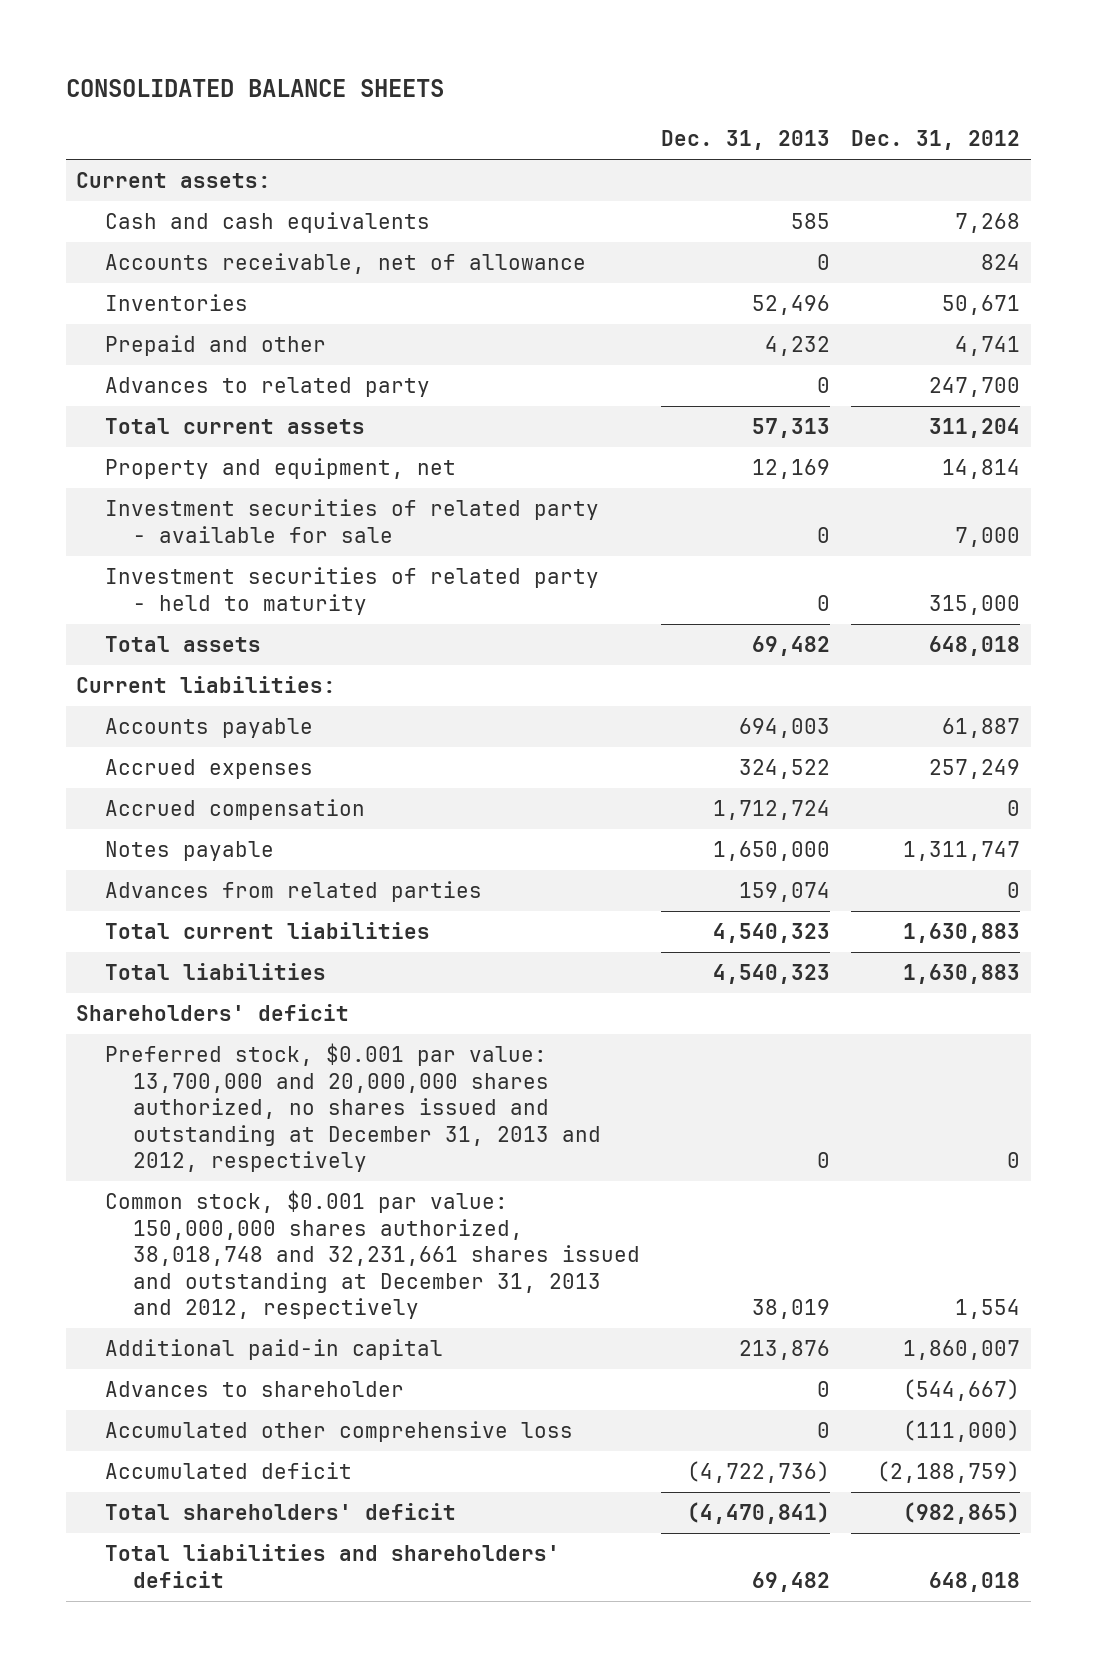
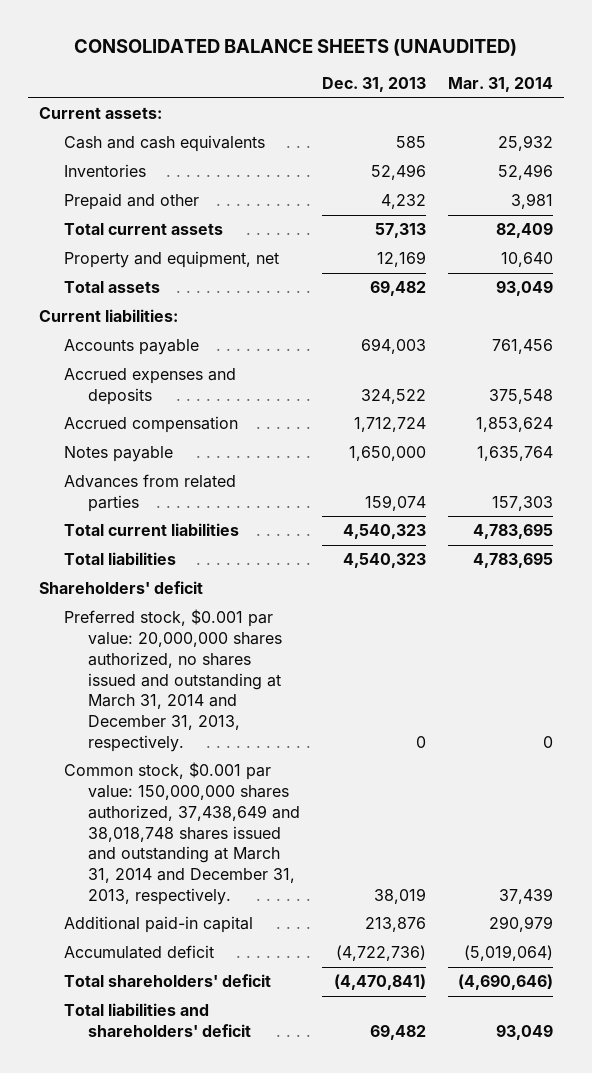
[65,79,444,98] CONSOLIDATED BALANCE SHEETS -> [74,39,518,57] CONSOLIDATED BALANCE SHEETS (UNAUDITED)
[851,130,1021,151] Dec. 31, 2012 -> none
none -> [448,77,554,93] Mar. 31, 2014
[104,253,586,275] Accounts receivable, net of allowance -> none
[104,377,430,398] Advances to related party -> none
[104,499,599,543] Investment securities of related party - available for sale -> none
[104,567,599,615] Investment securities of related party - held to maturity -> none
[104,759,313,780] Accrued expenses -> [63,368,236,405] Accrued expenses and deposits
[104,1043,601,1173] Preferred stock, $0.001 par value: 13,700,000 and 20,000,000 shares authorized, no shares issued and outstanding at December 31, 2013 and 2012, respectively -> [63,609,283,752] Preferred stock, $0.001 par value: 20,000,000 shares authorized, no shares issued and outstanding at March 31, 2014 and December 31, 2013, respectively.
[104,1190,640,1320] Common stock, $0.001 par value: 150,000,000 shares authorized, 38,018,748 and 32,231,661 shares issued and outstanding at December 31, 2013 and 2012, respectively -> [63,762,301,905] Common stock, $0.001 par value: 150,000,000 shares authorized, 37,438,649 and 38,018,748 shares issued and outstanding at March 31, 2014 and December 31, 2013, respectively.
[104,1381,404,1398] Advances to shareholder -> none
[104,1421,573,1443] Accumulated other comprehensive loss -> none

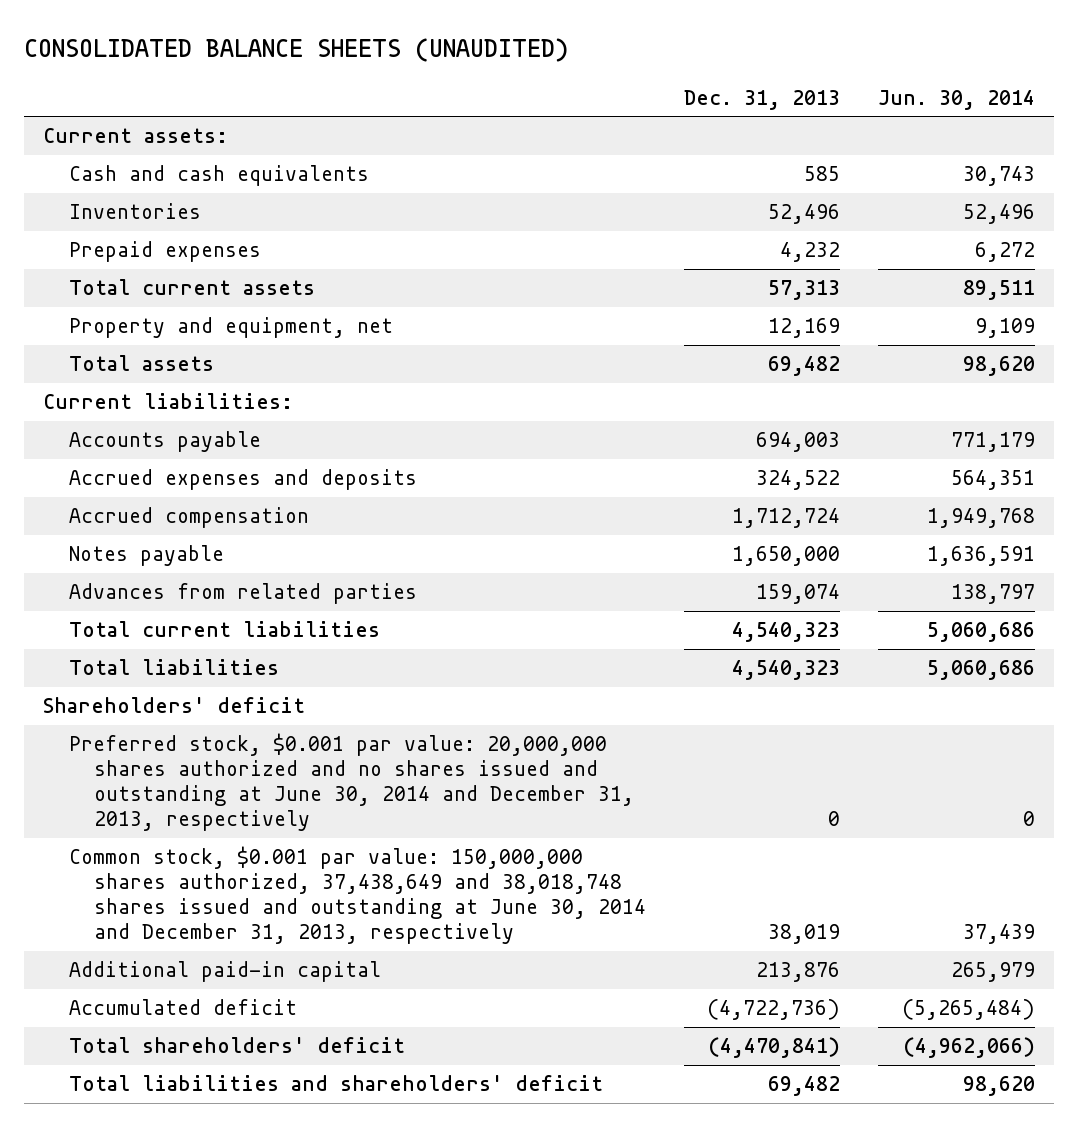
[448,77,554,93] Mar. 31, 2014 -> none
none -> [878,89,1036,110] Jun. 30, 2014
[63,193,199,211] Prepaid and other -> [68,241,261,263] Prepaid expenses
[63,609,283,752] Preferred stock, $0.001 par value: 20,000,000 shares authorized, no shares issued and outstanding at March 31, 2014 and December 31, 2013, respectively. -> [68,733,635,832] Preferred stock, $0.001 par value: 20,000,000 shares authorized and no shares issued and outstanding at June 30, 2014 and December 31, 2013, respectively
[63,762,301,905] Common stock, $0.001 par value: 150,000,000 shares authorized, 37,438,649 and 38,018,748 shares issued and outstanding at March 31, 2014 and December 31, 2013, respectively. -> [68,846,647,945] Common stock, $0.001 par value: 150,000,000 shares authorized, 37,438,649 and 38,018,748 shares issued and outstanding at June 30, 2014 and December 31, 2013, respectively

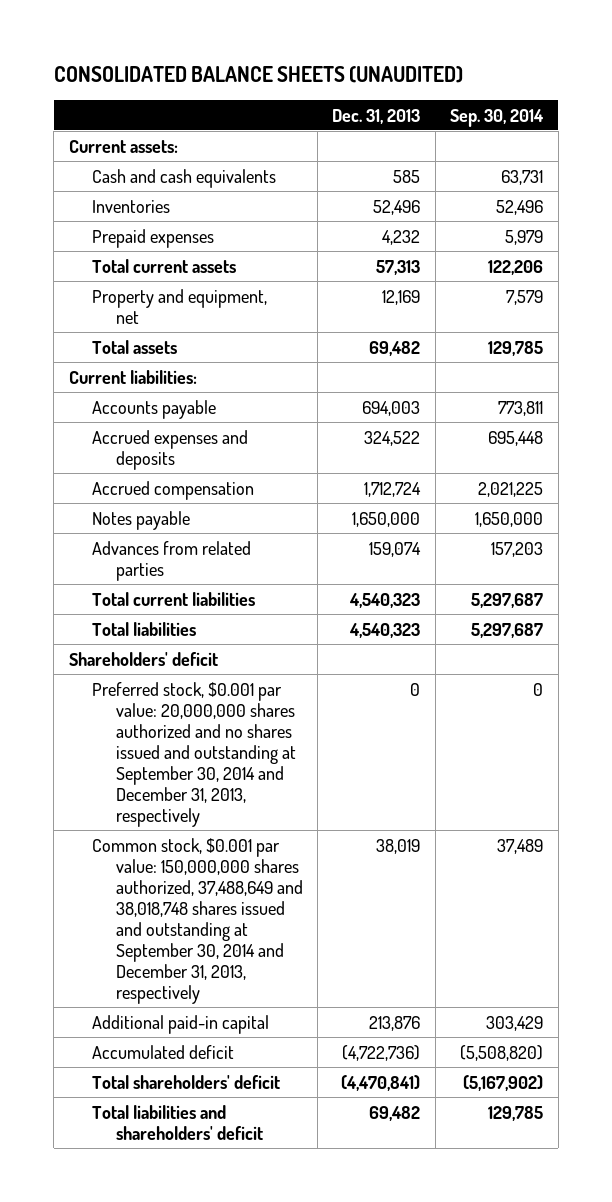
[878,89,1036,110] Jun. 30, 2014 -> none
none -> [450,108,545,127] Sep. 30, 2014
[68,733,635,832] Preferred stock, $0.001 par value: 20,000,000 shares authorized and no shares issued and outstanding at June 30, 2014 and December 31, 2013, respectively -> [92,681,296,827] Preferred stock, $0.001 par value: 20,000,000 shares authorized and no shares issued and outstanding at September 30, 2014 and December 31, 2013, respectively
[68,846,647,945] Common stock, $0.001 par value: 150,000,000 shares authorized, 37,438,649 and 38,018,748 shares issued and outstanding at June 30, 2014 and December 31, 2013, respectively -> [92,837,303,1004] Common stock, $0.001 par value: 150,000,000 shares authorized, 37,488,649 and 38,018,748 shares issued and outstanding at September 30, 2014 and December 31, 2013, respectively

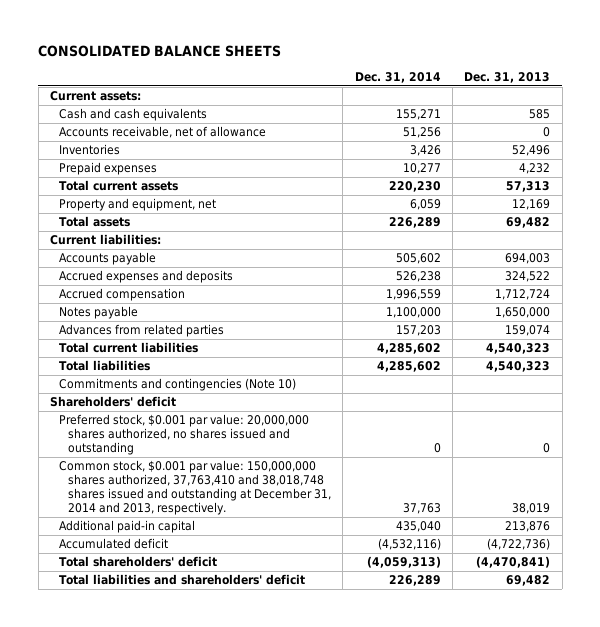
[53,65,463,83] CONSOLIDATED BALANCE SHEETS (UNAUDITED) -> [38,45,282,58] CONSOLIDATED BALANCE SHEETS
[450,108,545,127] Sep. 30, 2014 -> none
none -> [354,72,441,84] Dec. 31, 2014
none -> [58,126,266,139] Accounts receivable, net of allowance
none -> [58,378,296,392] Commitments and contingencies (Note 10)
[92,681,296,827] Preferred stock, $0.001 par value: 20,000,000 shares authorized and no shares issued and outstanding at September 30, 2014 and December 31, 2013, respectively -> [58,414,309,456] Preferred stock, $0.001 par value: 20,000,000 shares authorized, no shares issued and outstanding
[92,837,303,1004] Common stock, $0.001 par value: 150,000,000 shares authorized, 37,488,649 and 38,018,748 shares issued and outstanding at September 30, 2014 and December 31, 2013, respectively -> [58,460,331,515] Common stock, $0.001 par value: 150,000,000 shares authorized, 37,763,410 and 38,018,748 shares issued and outstanding at December 31, 2014 and 2013, respectively.

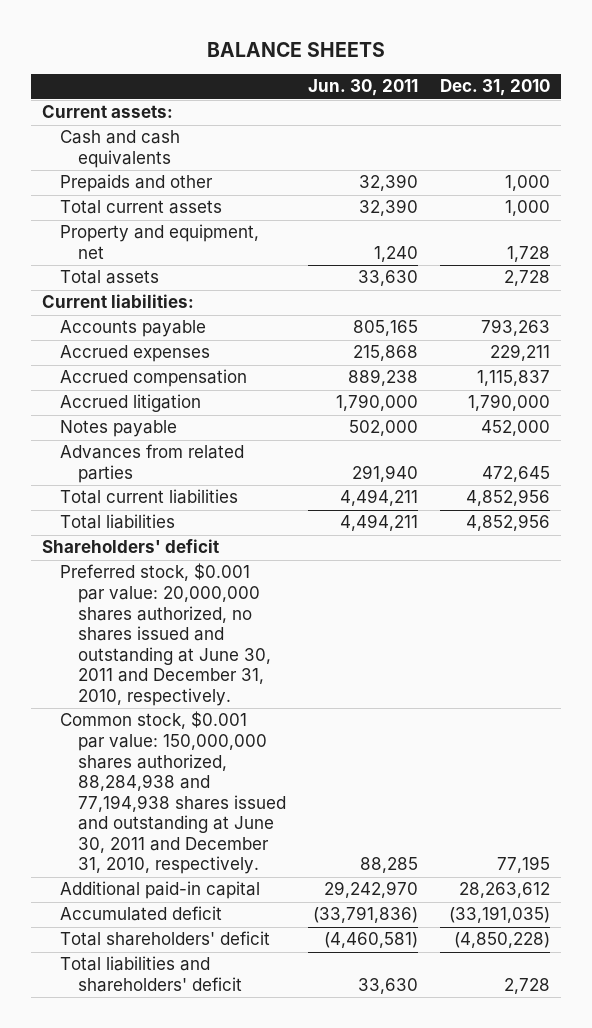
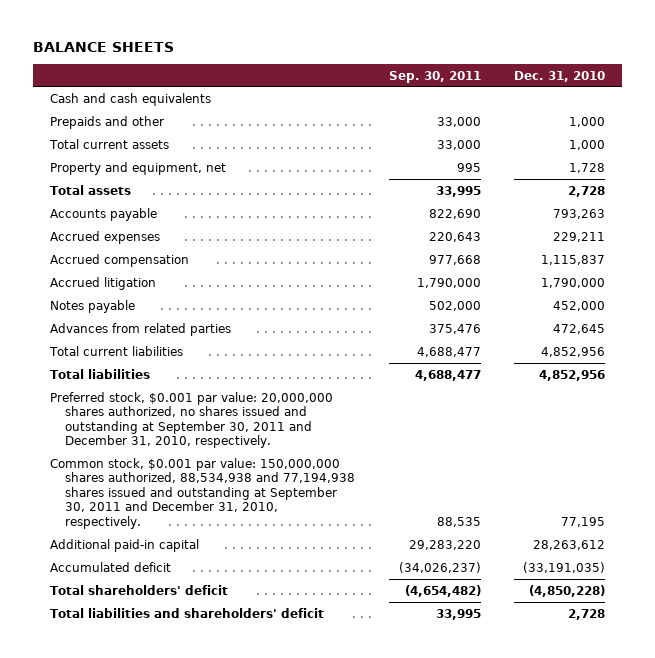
[308,79,419,97] Jun. 30, 2011 -> none
none -> [388,70,481,83] Sep. 30, 2011
[42,105,174,119] Current assets: -> none
[42,294,195,309] Current liabilities: -> none
[42,539,220,554] Shareholders' deficit -> none
[60,563,272,706] Preferred stock, $0.001 par value: 20,000,000 shares authorized, no shares issued and outstanding at June 30, 2011 and December 31, 2010, respectively. -> [50,391,334,449] Preferred stock, $0.001 par value: 20,000,000 shares authorized, no shares issued and outstanding at September 30, 2011 and December 31, 2010, respectively.
[60,711,287,875] Common stock, $0.001 par value: 150,000,000 shares authorized, 88,284,938 and 77,194,938 shares issued and outstanding at June 30, 2011 and December 31, 2010, respectively. -> [50,457,356,529] Common stock, $0.001 par value: 150,000,000 shares authorized, 88,534,938 and 77,194,938 shares issued and outstanding at September 30, 2011 and December 31, 2010, respectively.

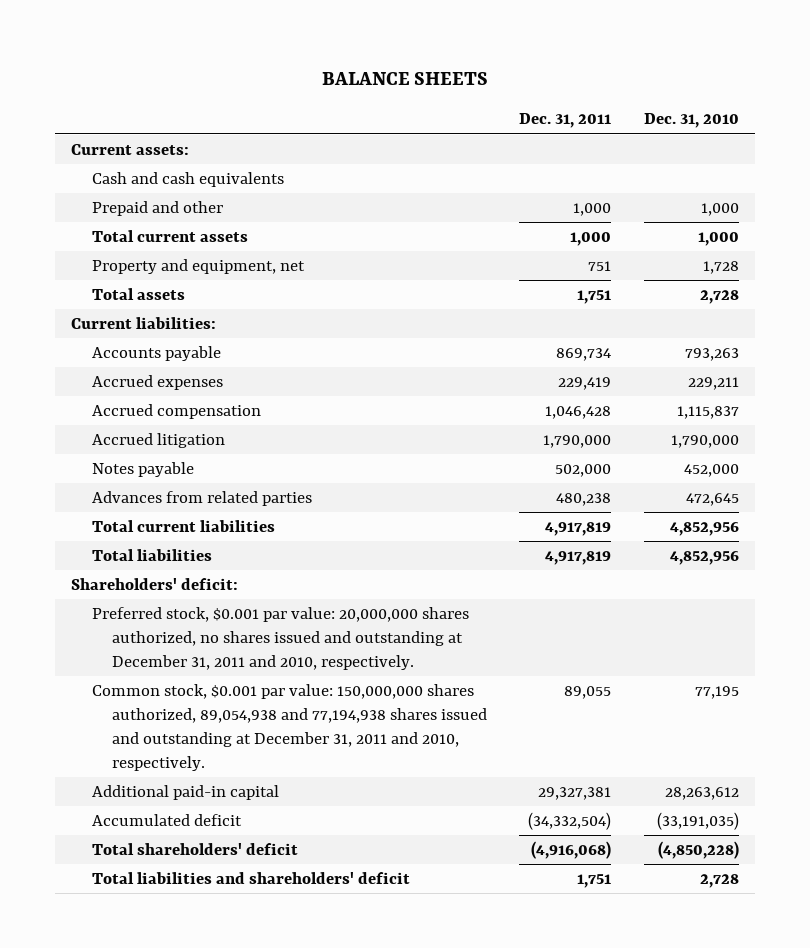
[388,70,481,83] Sep. 30, 2011 -> none
none -> [519,113,612,129] Dec. 31, 2011
none -> [71,144,190,156] Current assets:
[50,115,165,129] Prepaids and other -> [91,201,223,217] Prepaid and other
none -> [71,317,217,330] Current liabilities:
none -> [71,578,239,591] Shareholders' deficit:
[50,391,334,449] Preferred stock, $0.001 par value: 20,000,000 shares authorized, no shares issued and outstanding at September 30, 2011 and December 31, 2010, respectively. -> [91,607,469,670] Preferred stock, $0.001 par value: 20,000,000 shares authorized, no shares issued and outstanding at December 31, 2011 and 2010, respectively.
[50,457,356,529] Common stock, $0.001 par value: 150,000,000 shares authorized, 88,534,938 and 77,194,938 shares issued and outstanding at September 30, 2011 and December 31, 2010, respectively. -> [91,684,487,771] Common stock, $0.001 par value: 150,000,000 shares authorized, 89,054,938 and 77,194,938 shares issued and outstanding at December 31, 2011 and 2010, respectively.

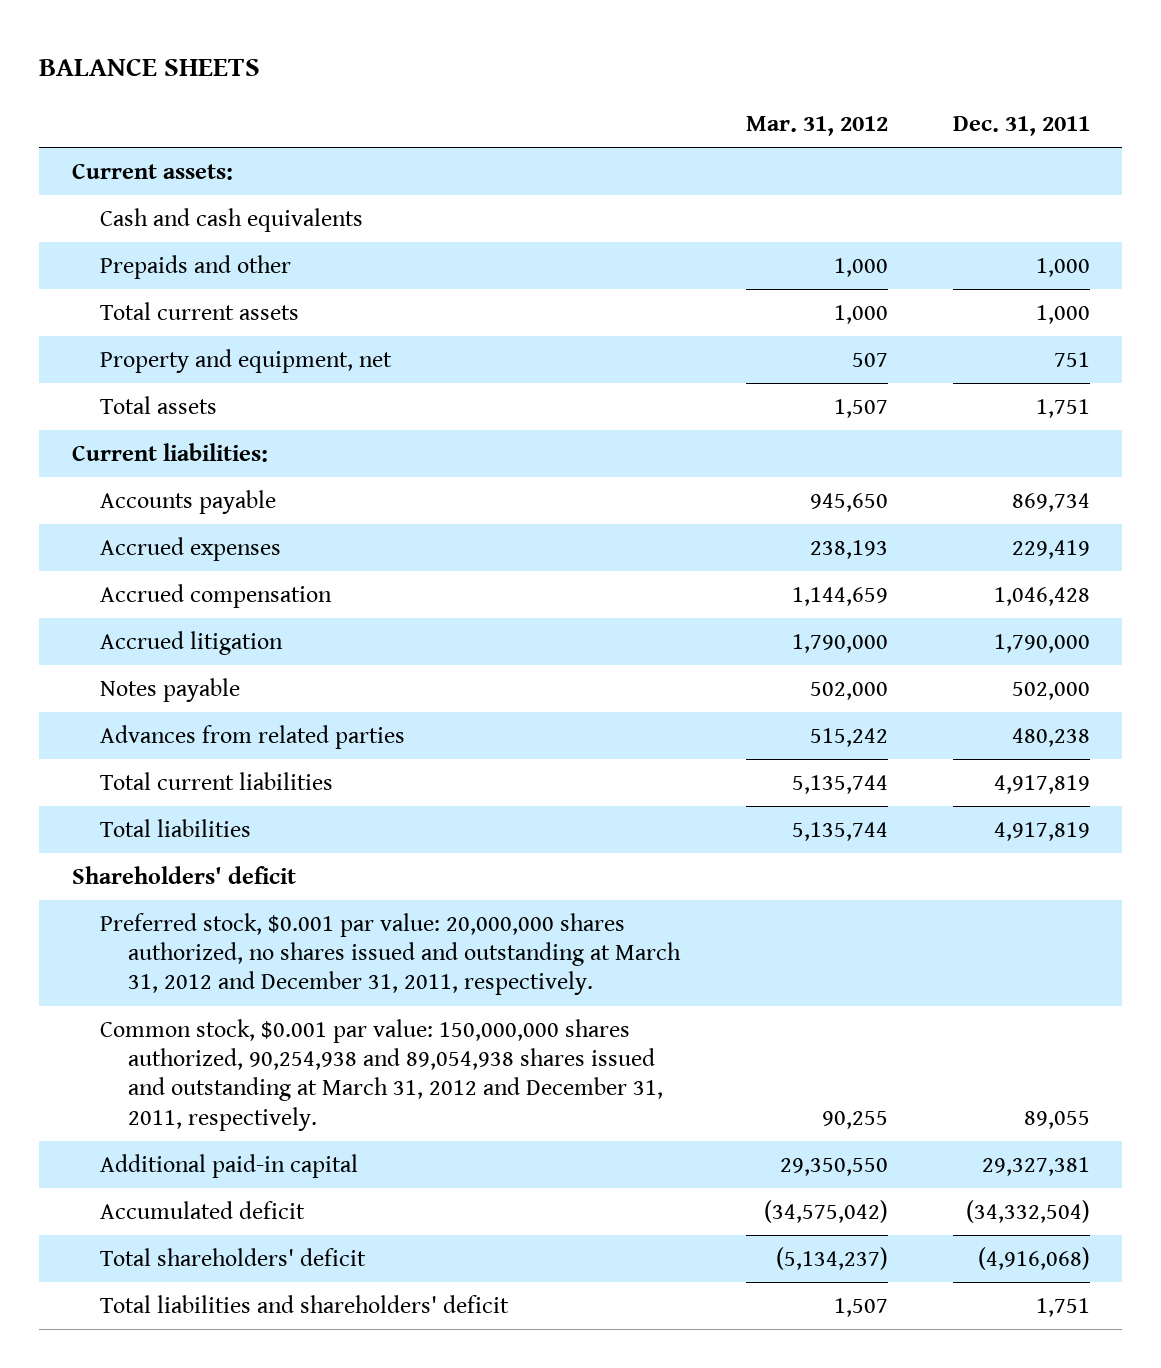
[643,113,739,129] Dec. 31, 2010 -> none
none -> [745,116,888,137] Mar. 31, 2012
[91,201,223,217] Prepaid and other -> [99,255,291,280] Prepaids and other
[71,578,239,591] Shareholders' deficit: -> [71,866,296,885] Shareholders' deficit
[91,607,469,670] Preferred stock, $0.001 par value: 20,000,000 shares authorized, no shares issued and outstanding at December 31, 2011 and 2010, respectively. -> [99,913,682,996] Preferred stock, $0.001 par value: 20,000,000 shares authorized, no shares issued and outstanding at March 31, 2012 and December 31, 2011, respectively.
[91,684,487,771] Common stock, $0.001 par value: 150,000,000 shares authorized, 89,054,938 and 77,194,938 shares issued and outstanding at December 31, 2011 and 2010, respectively. -> [99,1019,664,1131] Common stock, $0.001 par value: 150,000,000 shares authorized, 90,254,938 and 89,054,938 shares issued and outstanding at March 31, 2012 and December 31, 2011, respectively.

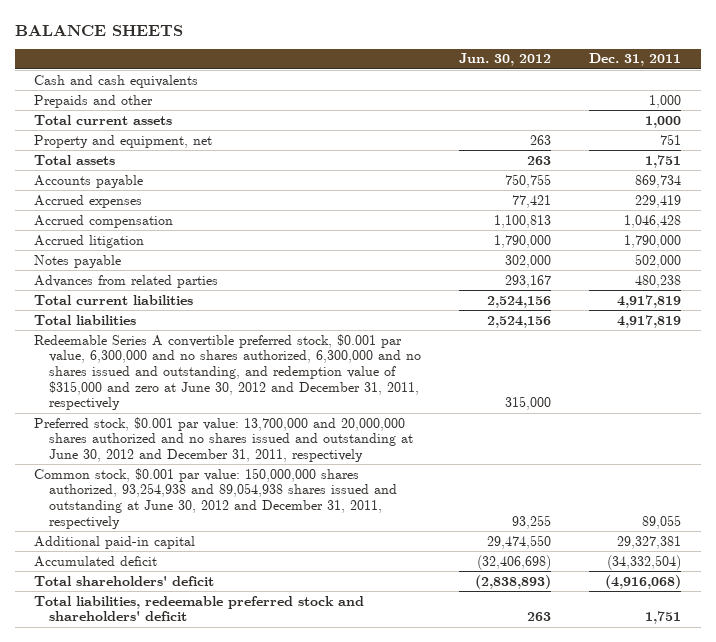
[745,116,888,137] Mar. 31, 2012 -> none
none -> [459,53,552,67] Jun. 30, 2012
[71,164,233,181] Current assets: -> none
[71,443,268,463] Current liabilities: -> none
[71,866,296,885] Shareholders' deficit -> none
none -> [34,333,421,411] Redeemable Series A convertible preferred stock, $0.001 par value, 6,300,000 and no shares authorized, 6,300,000 and no shares issued and outstanding, and redemption value of $315,000 and zero at June 30, 2012 and December 31, 2011, respectively
[99,913,682,996] Preferred stock, $0.001 par value: 20,000,000 shares authorized, no shares issued and outstanding at March 31, 2012 and December 31, 2011, respectively. -> [34,416,413,462] Preferred stock, $0.001 par value: 13,700,000 and 20,000,000 shares authorized and no shares issued and outstanding at June 30, 2012 and December 31, 2011, respectively
[99,1019,664,1131] Common stock, $0.001 par value: 150,000,000 shares authorized, 90,254,938 and 89,054,938 shares issued and outstanding at March 31, 2012 and December 31, 2011, respectively. -> [34,467,397,529] Common stock, $0.001 par value: 150,000,000 shares authorized, 93,254,938 and 89,054,938 shares issued and outstanding at June 30, 2012 and December 31, 2011, respectively
[99,1295,509,1314] Total liabilities and shareholders' deficit -> [34,595,365,622] Total liabilities, redeemable preferred stock and shareholders' deficit

